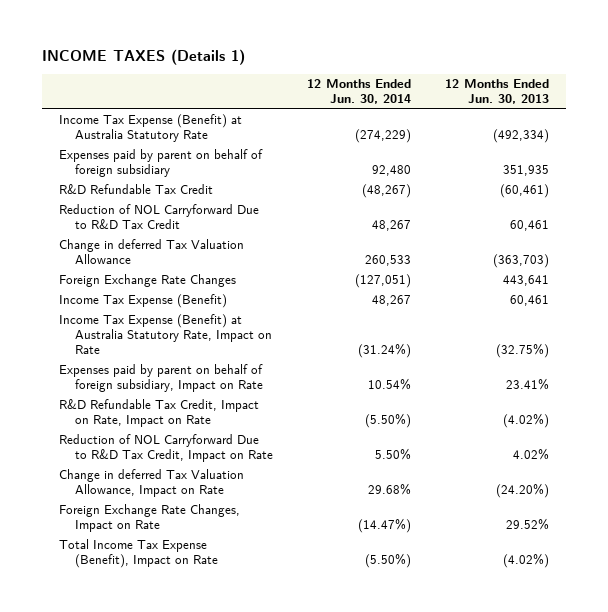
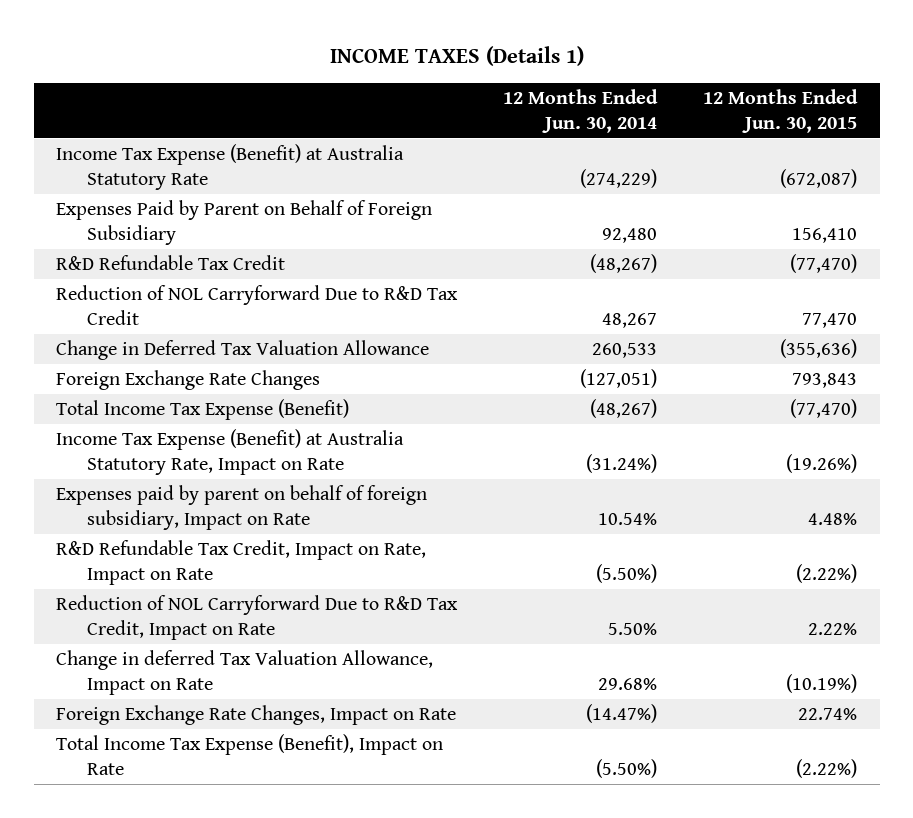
[444,79,549,105] 12 Months Ended Jun. 30, 2013 -> none
none -> [702,88,858,133] 12 Months Ended Jun. 30, 2015
[58,149,263,178] Expenses paid by parent on behalf of foreign subsidiary -> [56,200,433,245] Expenses Paid by Parent on Behalf of Foreign Subsidiary
[58,239,244,265] Change in deferred Tax Valuation Allowance -> [56,340,430,361] Change in Deferred Tax Valuation Allowance
[58,294,227,309] Income Tax Expense (Benefit) -> [56,399,350,421] Total Income Tax Expense (Benefit)
[371,295,411,307] 48,267 -> [590,399,658,419] (48,267)

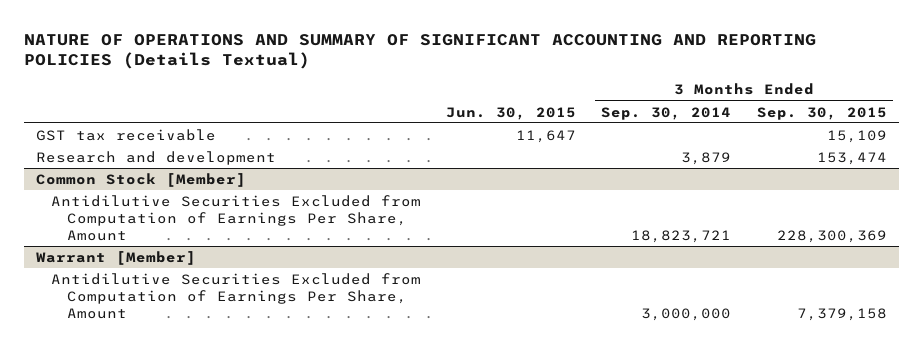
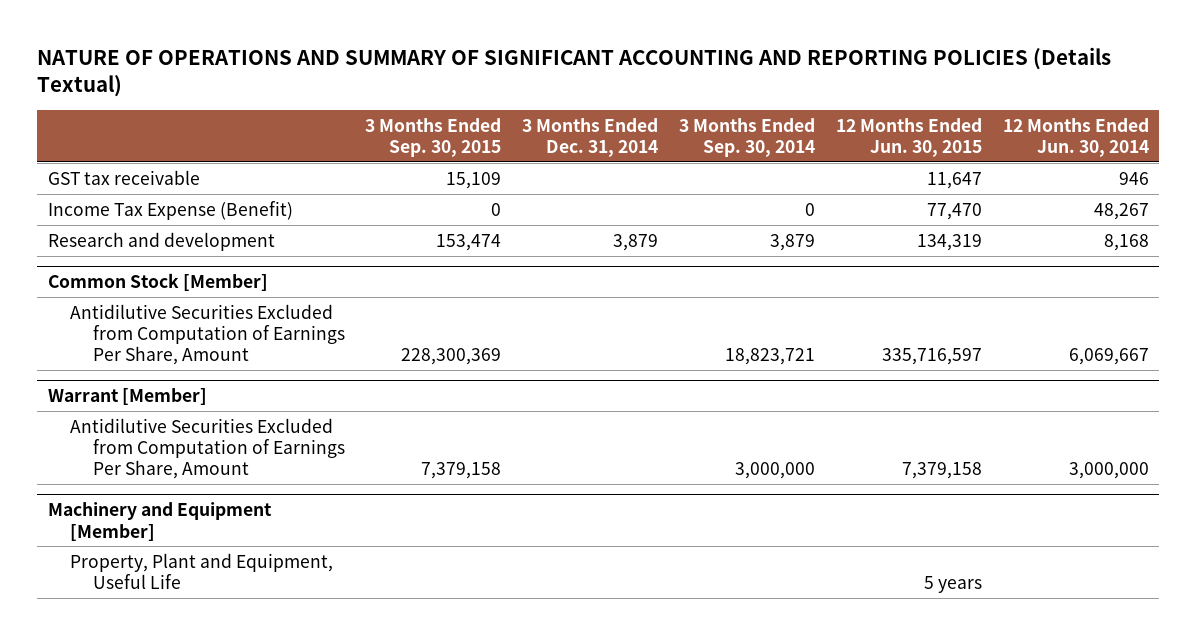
[446,106,577,120] Jun. 30, 2015 -> none
none -> [522,117,659,157] 3 Months Ended Dec. 31, 2014
none -> [835,117,982,157] 12 Months Ended Jun. 30, 2015
none -> [1002,117,1149,157] 12 Months Ended Jun. 30, 2014
none -> [47,200,293,220] Income Tax Expense (Benefit)
none -> [47,502,272,541] Machinery and Equipment [Member]
none -> [70,552,334,589] Property, Plant and Equipment, Useful Life

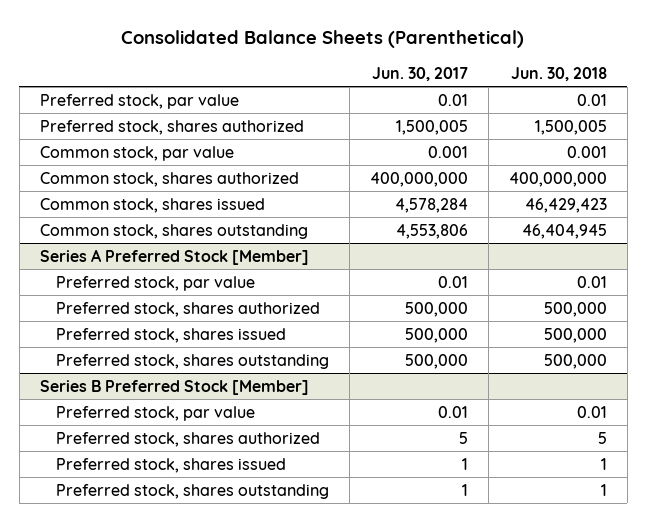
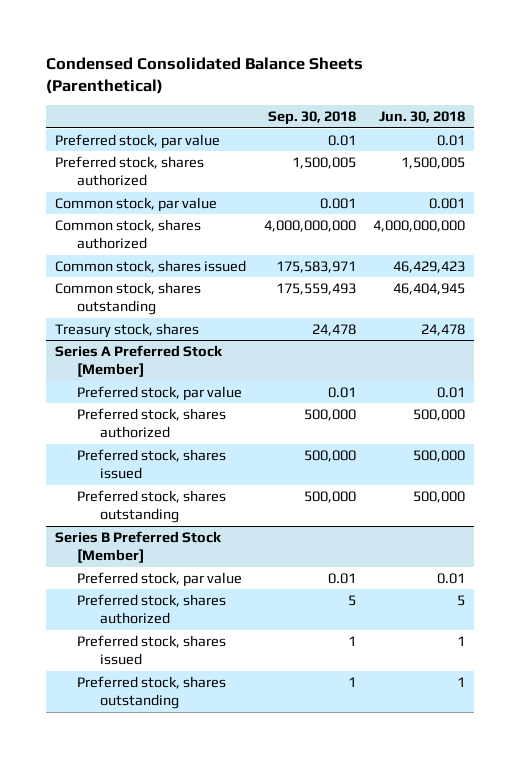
[121,30,525,49] Consolidated Balance Sheets (Parenthetical) -> [46,56,364,95] Condensed Consolidated Balance Sheets (Parenthetical)
[371,66,468,81] Jun. 30, 2017 -> none
none -> [267,111,356,126] Sep. 30, 2018
[508,171,607,187] 400,000,000 -> [373,219,466,232] 4,000,000,000
none -> [55,322,200,338] Treasury stock, shares

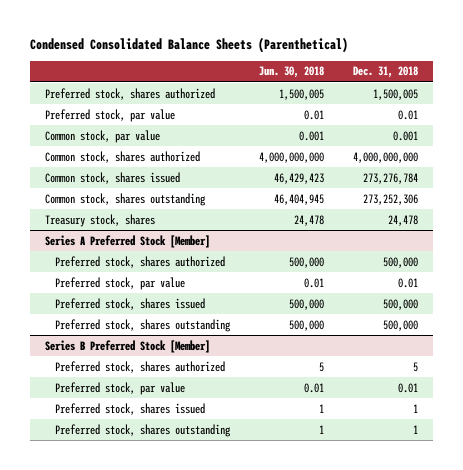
[267,111,356,126] Sep. 30, 2018 -> none
none -> [353,66,419,79] Dec. 31, 2018
[55,133,221,149] Preferred stock, par value -> [44,108,175,122] Preferred stock, par value
[77,385,243,401] Preferred stock, par value -> [55,276,186,290] Preferred stock, par value
[77,571,243,587] Preferred stock, par value -> [55,381,186,395] Preferred stock, par value

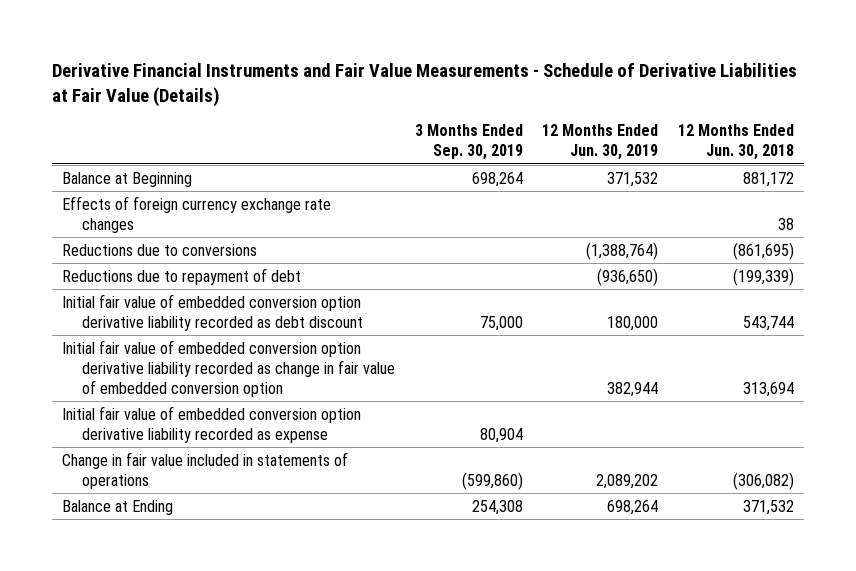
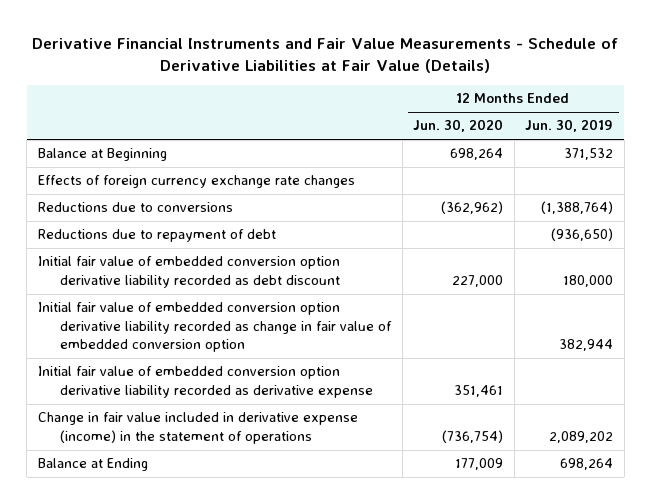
[414,124,523,161] 3 Months Ended Sep. 30, 2019 -> none
[677,124,794,161] 12 Months Ended Jun. 30, 2018 -> none
none -> [413,119,504,133] Jun. 30, 2020
[61,405,361,443] Initial fair value of embedded conversion option derivative liability recorded as expense -> [37,366,374,398] Initial fair value of embedded conversion option derivative liability recorded as derivative expense
[61,451,348,489] Change in fair value included in statements of operations -> [37,412,358,444] Change in fair value included in derivative expense (income) in the statement of operations

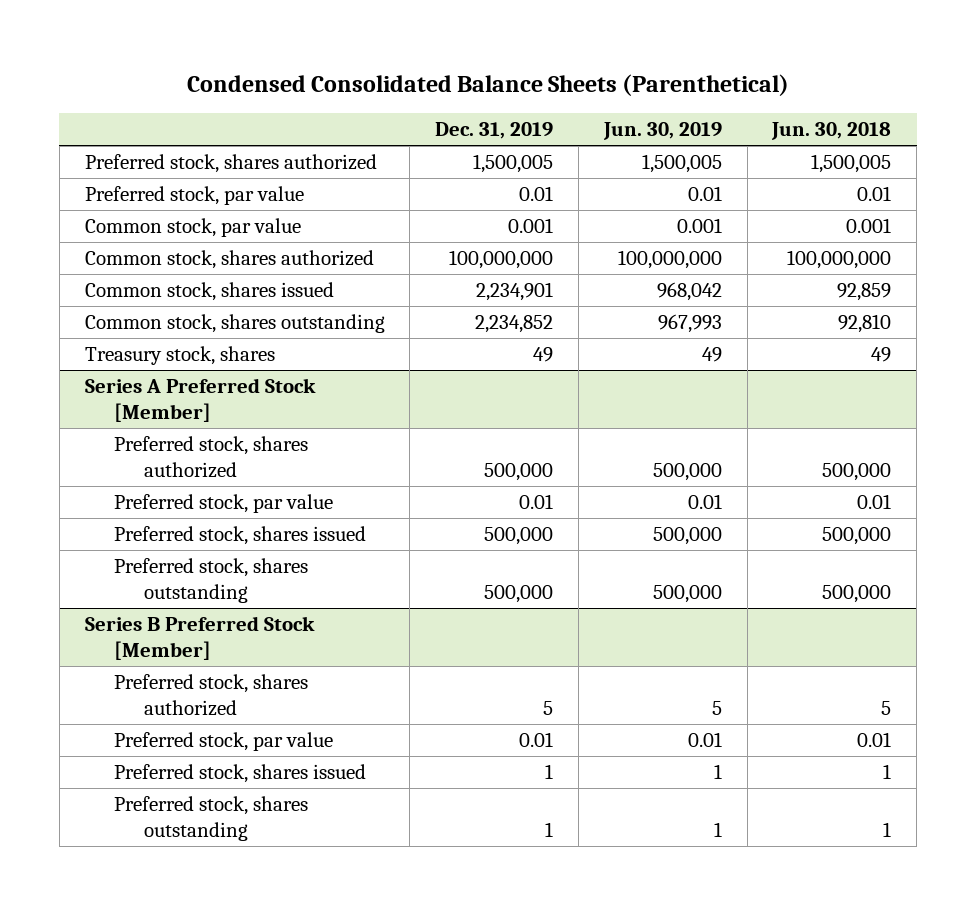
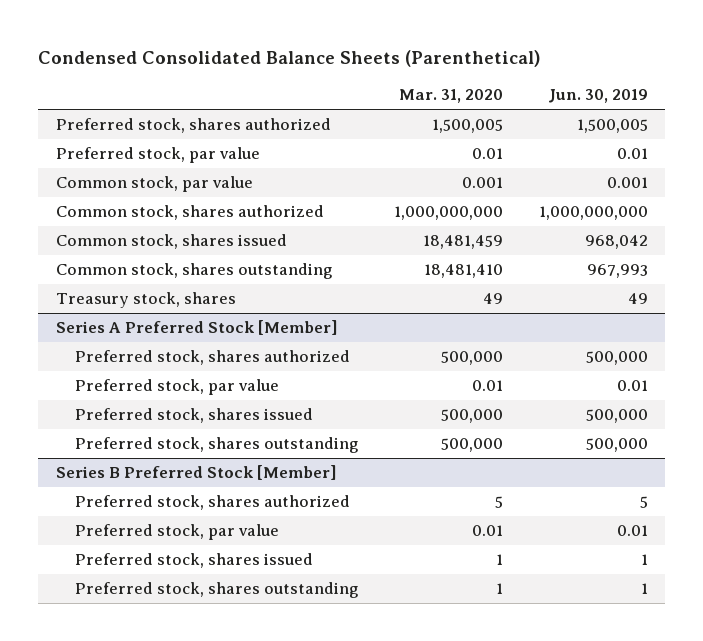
[435,122,554,140] Dec. 31, 2019 -> none
[771,122,892,141] Jun. 30, 2018 -> none
none -> [399,89,504,104] Mar. 31, 2020
[617,250,722,270] 100,000,000 -> [538,206,648,221] 1,000,000,000

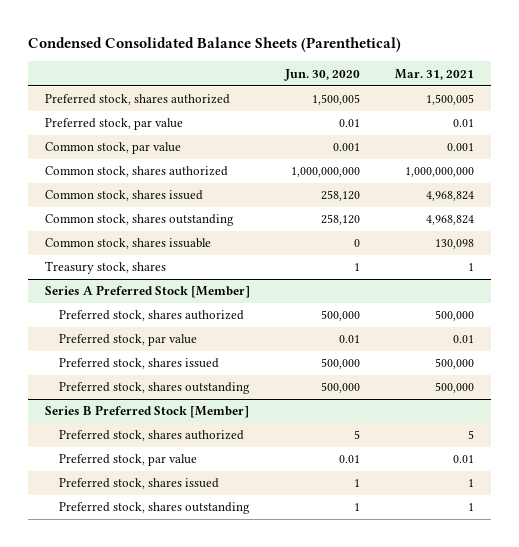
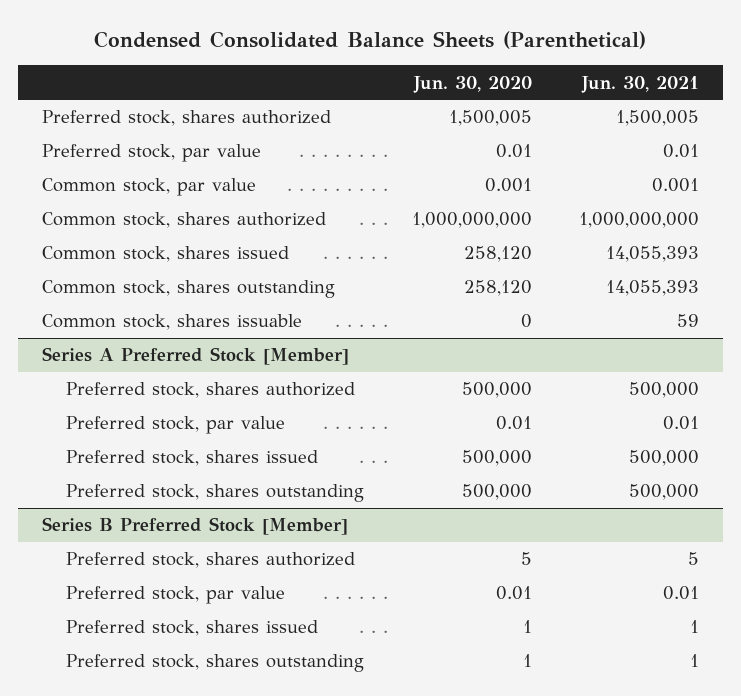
[394,68,474,80] Mar. 31, 2021 -> none
none -> [581,75,700,93] Jun. 30, 2021
[45,261,167,275] Treasury stock, shares -> none

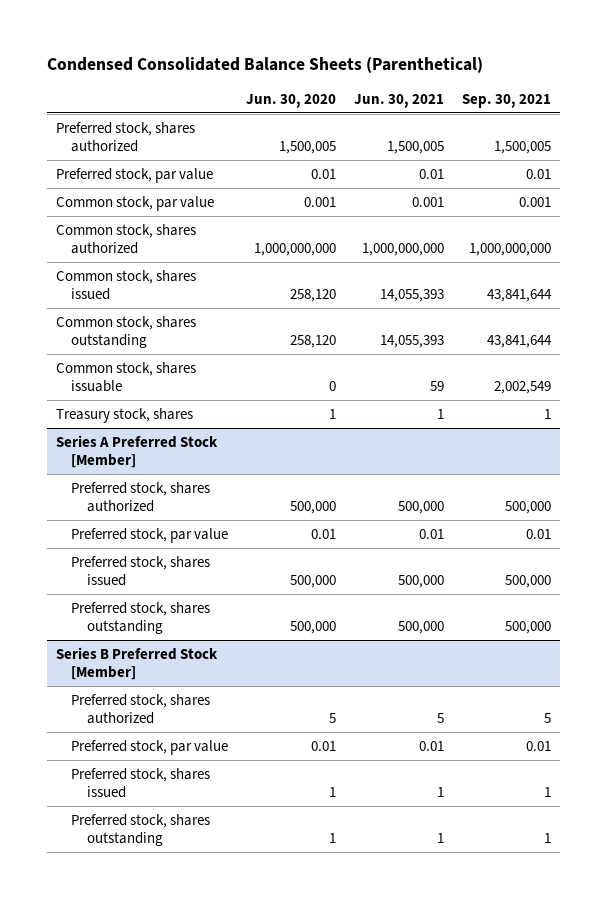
none -> [461,93,551,108] Sep. 30, 2021
none -> [55,407,193,423] Treasury stock, shares

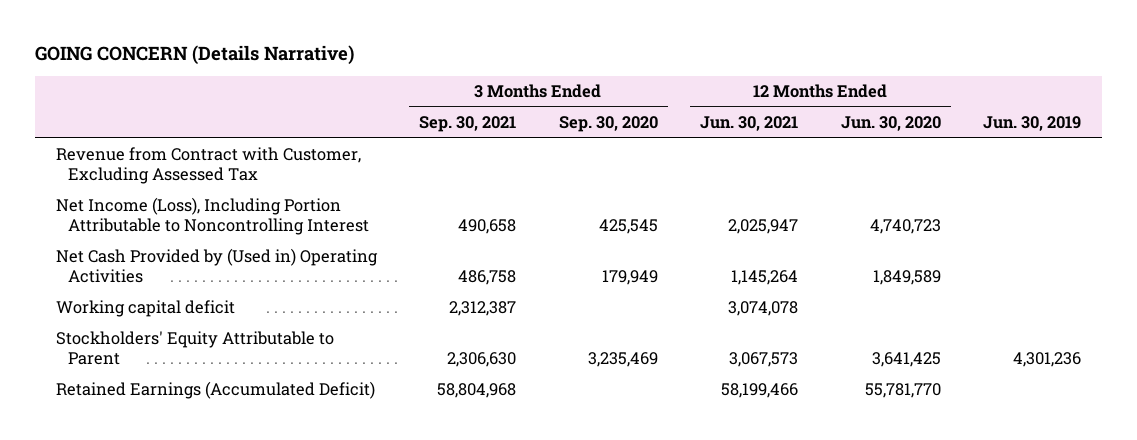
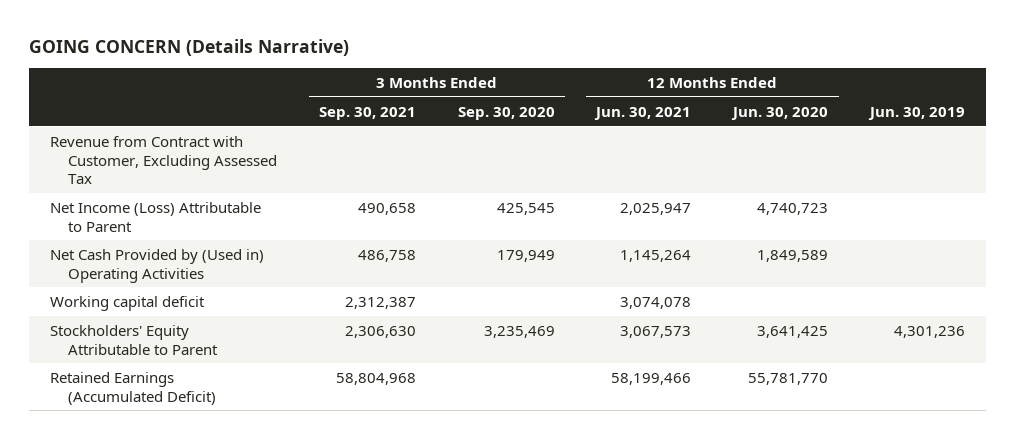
[55,197,369,236] Net Income (Loss), Including Portion Attributable to Noncontrolling Interest -> [50,201,262,232] Net Income (Loss) Attributable to Parent

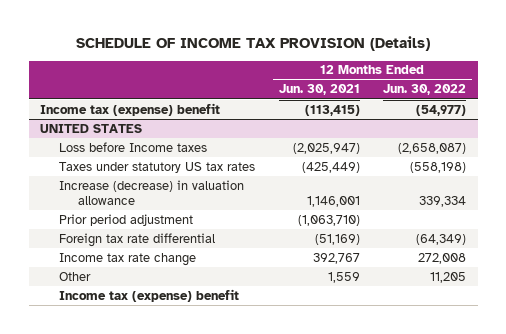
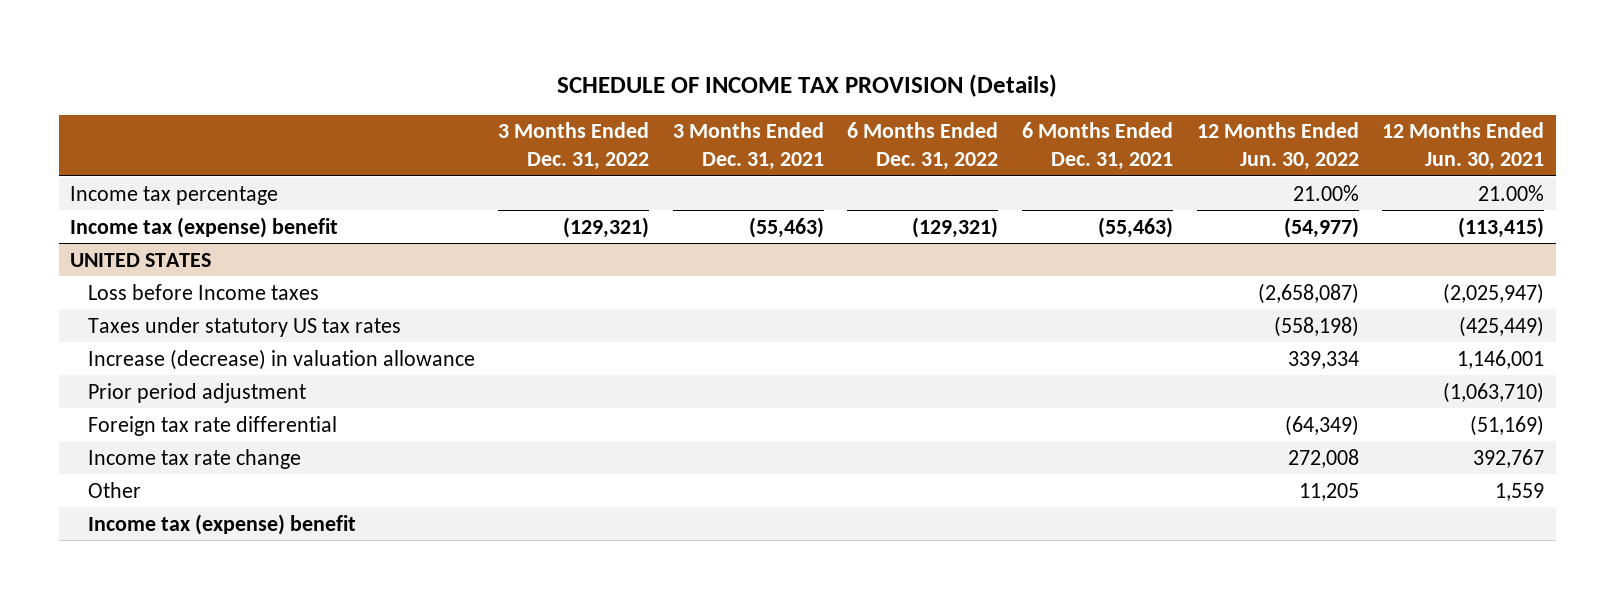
none -> [498,122,650,171] 3 Months Ended Dec. 31, 2022
none -> [672,122,824,171] 3 Months Ended Dec. 31, 2021
none -> [847,122,999,171] 6 Months Ended Dec. 31, 2022
none -> [1022,122,1174,171] 6 Months Ended Dec. 31, 2021
none -> [70,185,279,205] Income tax percentage

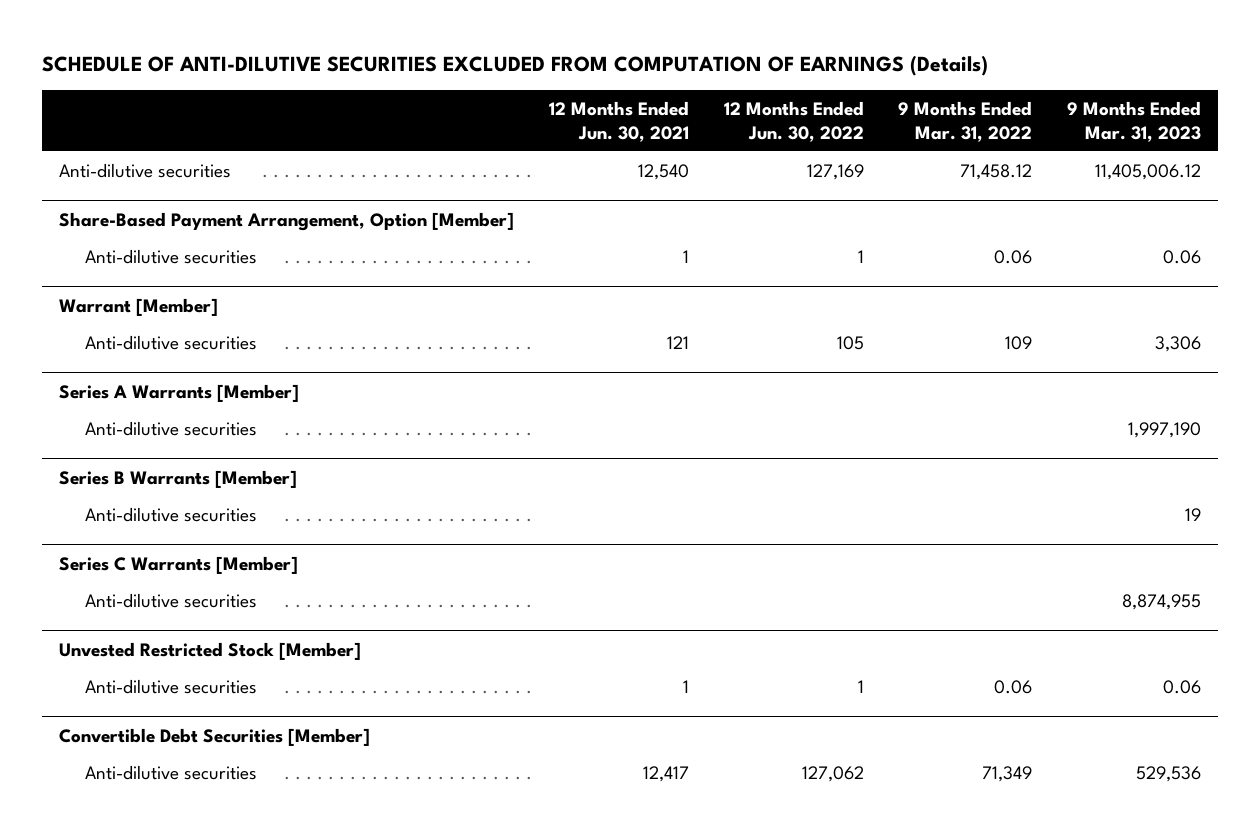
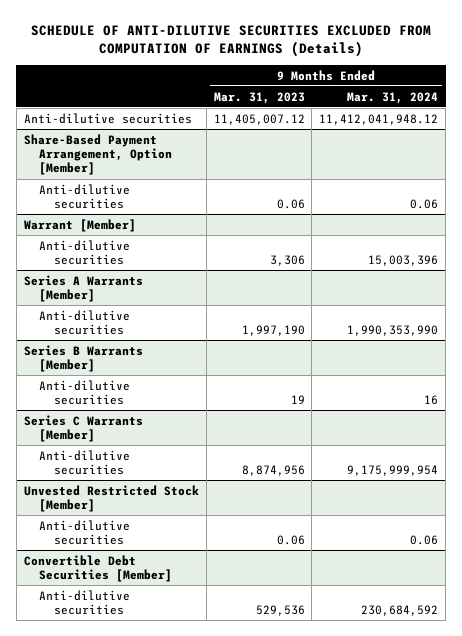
[548,100,689,142] 12 Months Ended Jun. 30, 2021 -> none
[723,100,864,142] 12 Months Ended Jun. 30, 2022 -> none
[898,100,1033,142] 9 Months Ended Mar. 31, 2022 -> none
none -> [347,91,439,104] Mar. 31, 2024
[1094,163,1201,180] 11,405,006.12 -> [213,113,305,125] 11,405,007.12
[1121,593,1201,610] 8,874,955 -> [241,464,305,476] 8,874,956

